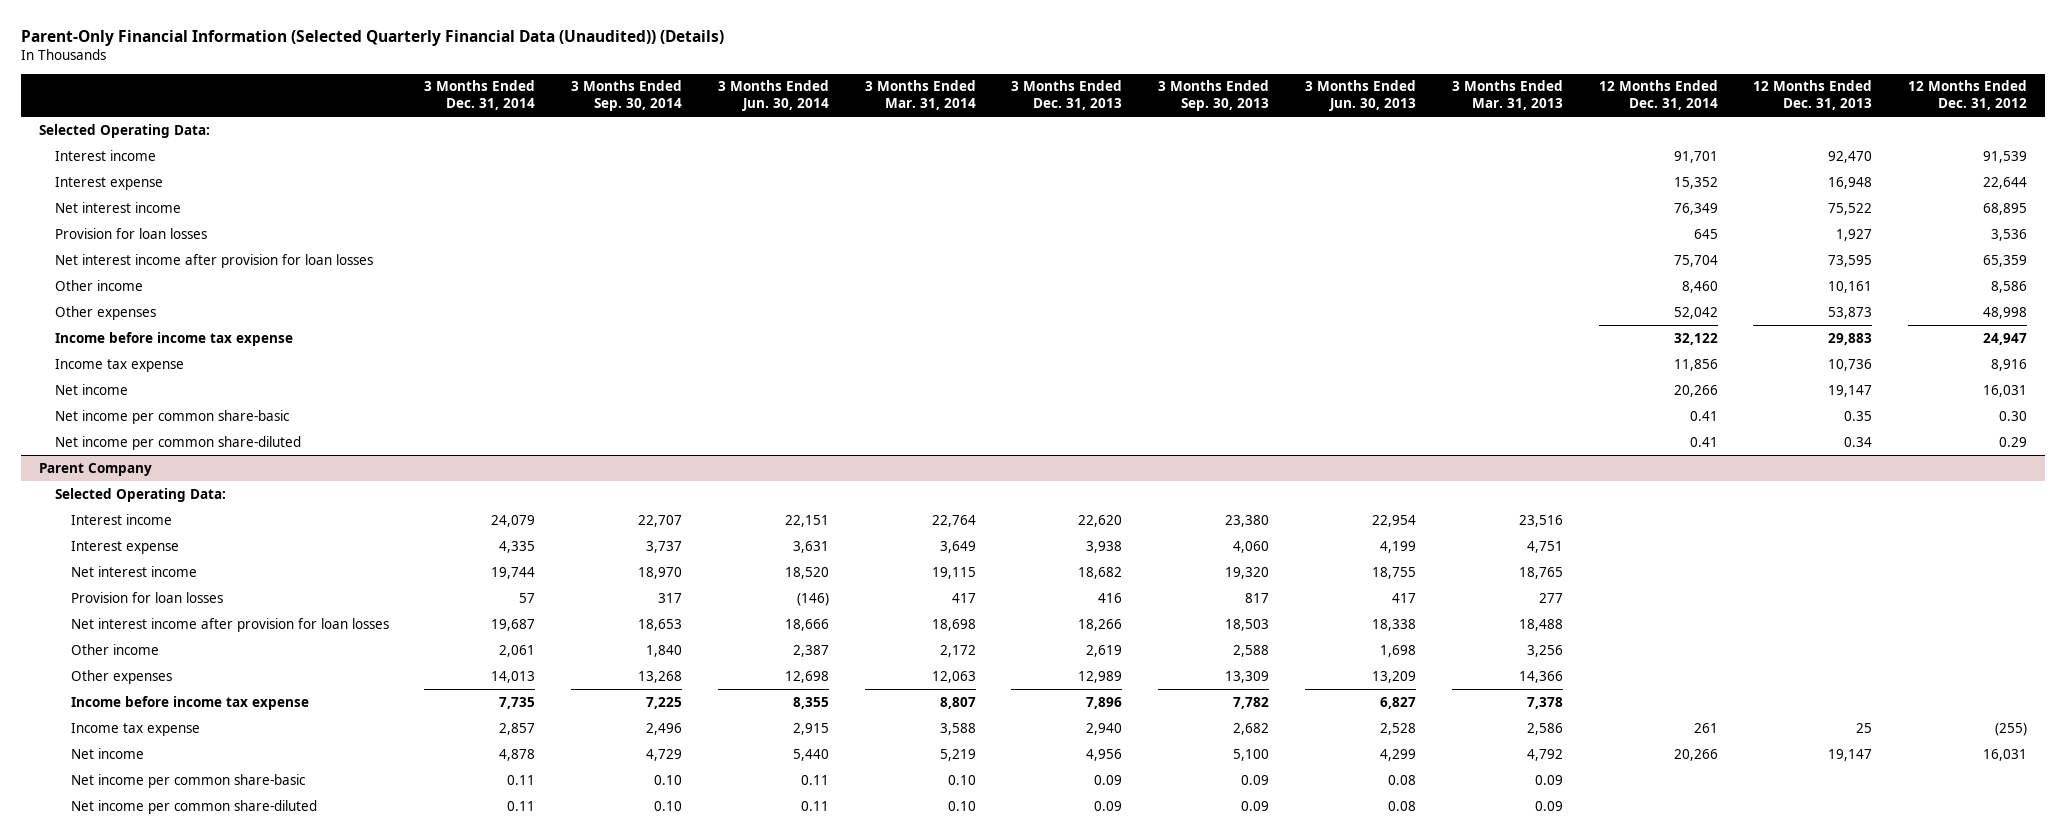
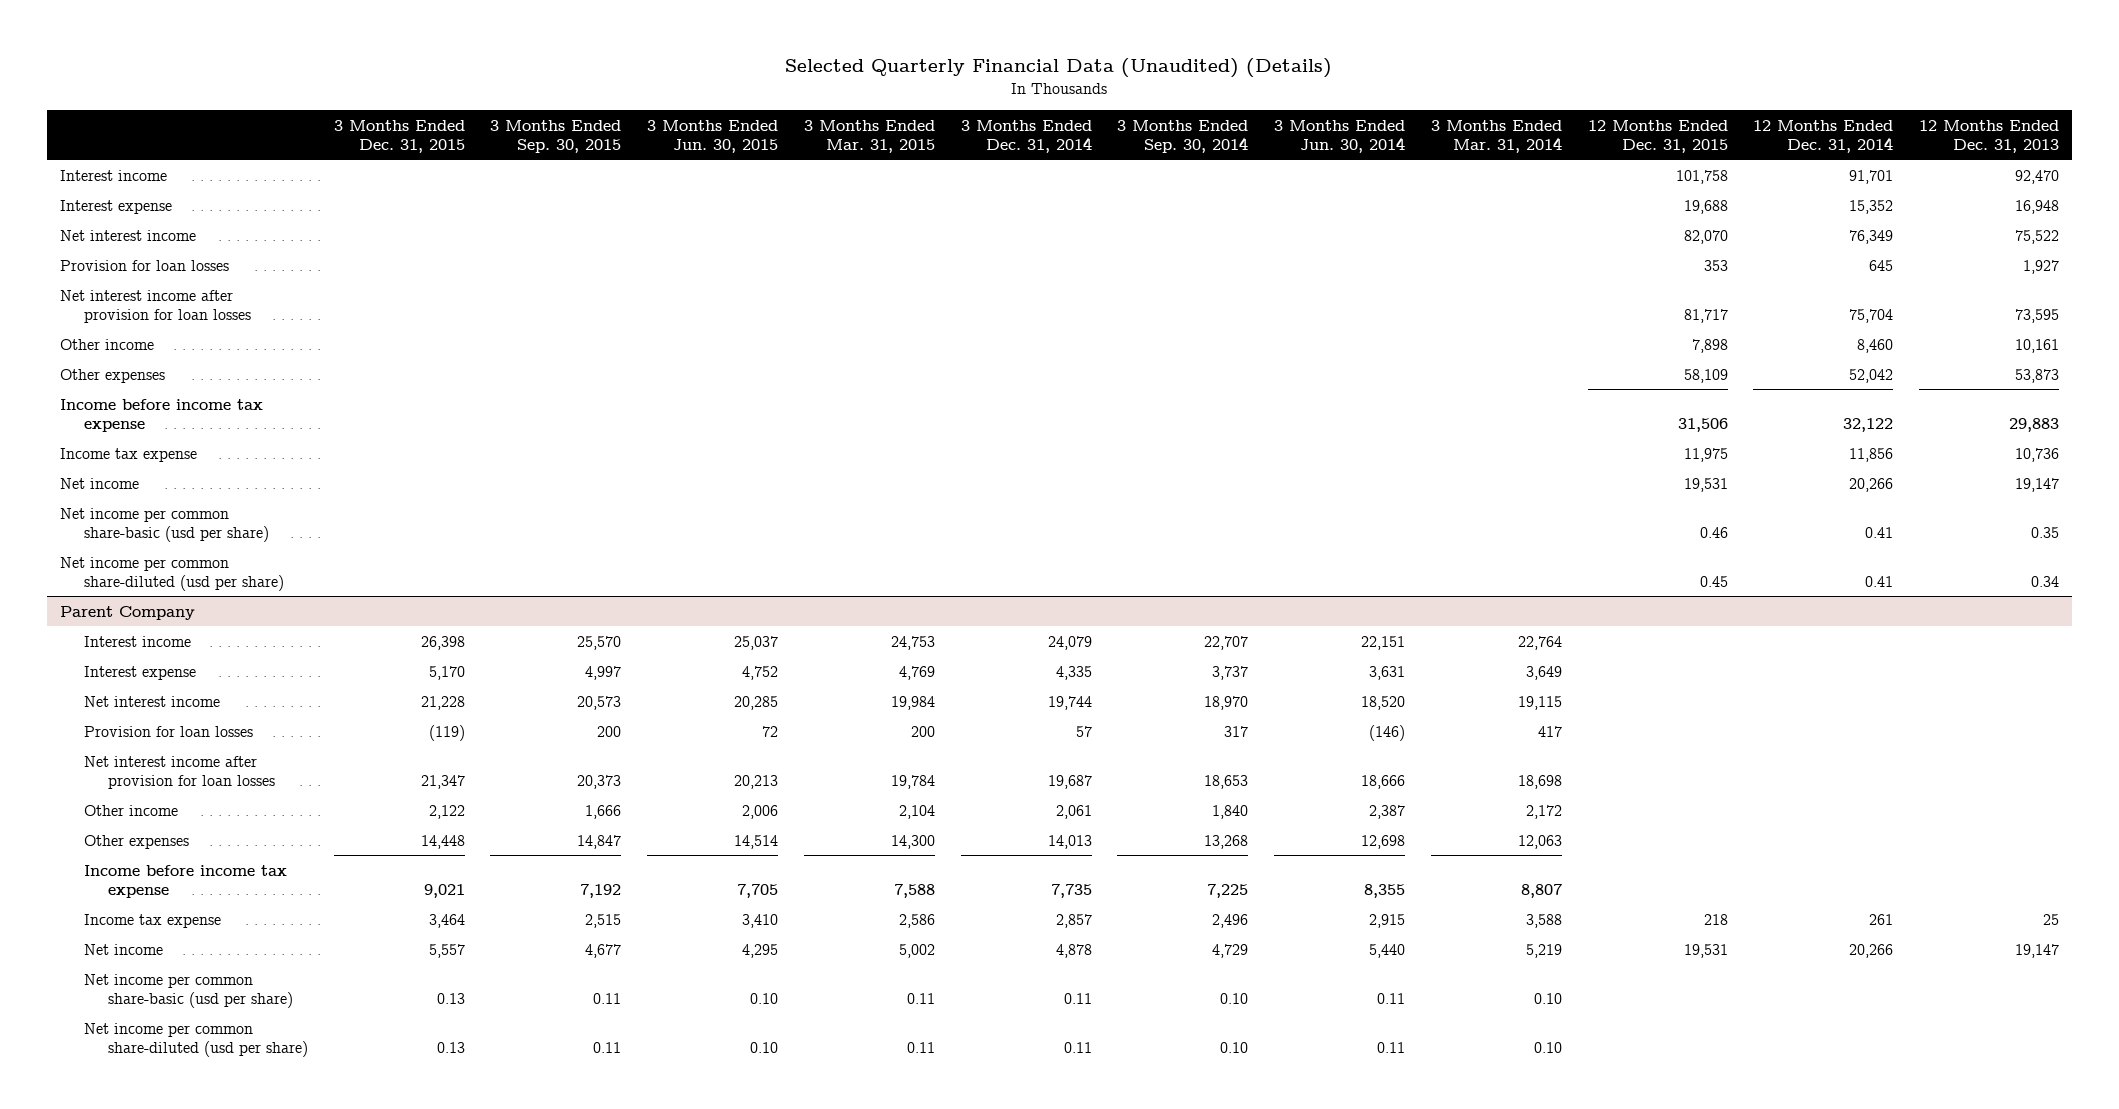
[21,30,725,47] Parent-Only Financial Information (Selected Quarterly Financial Data (Unaudited)) (Details) -> [785,57,1333,78] Selected Quarterly Financial Data (Unaudited) (Details)
[1011,80,1123,111] 3 Months Ended Dec. 31, 2013 -> none
[1158,80,1270,112] 3 Months Ended Sep. 30, 2013 -> none
[1304,80,1416,112] 3 Months Ended Jun. 30, 2013 -> none
[1451,80,1563,111] 3 Months Ended Mar. 31, 2013 -> none
[1908,80,2028,111] 12 Months Ended Dec. 31, 2012 -> none
none -> [333,119,465,153] 3 Months Ended Dec. 31, 2015
none -> [490,119,622,153] 3 Months Ended Sep. 30, 2015
none -> [647,119,779,153] 3 Months Ended Jun. 30, 2015
none -> [803,119,935,153] 3 Months Ended Mar. 31, 2015
none -> [1587,119,1728,153] 12 Months Ended Dec. 31, 2015
[39,123,211,138] Selected Operating Data: -> none
[54,409,290,424] Net income per common share-basic -> [59,507,269,542] Net income per common share-basic (usd per share)
[54,435,301,450] Net income per common share-diluted -> [59,556,284,591] Net income per common share-diluted (usd per share)
[54,487,226,502] Selected Operating Data: -> none
[70,773,306,788] Net income per common share-basic -> [83,973,293,1008] Net income per common share-basic (usd per share)
[70,799,317,814] Net income per common share-diluted -> [83,1022,308,1057] Net income per common share-diluted (usd per share)

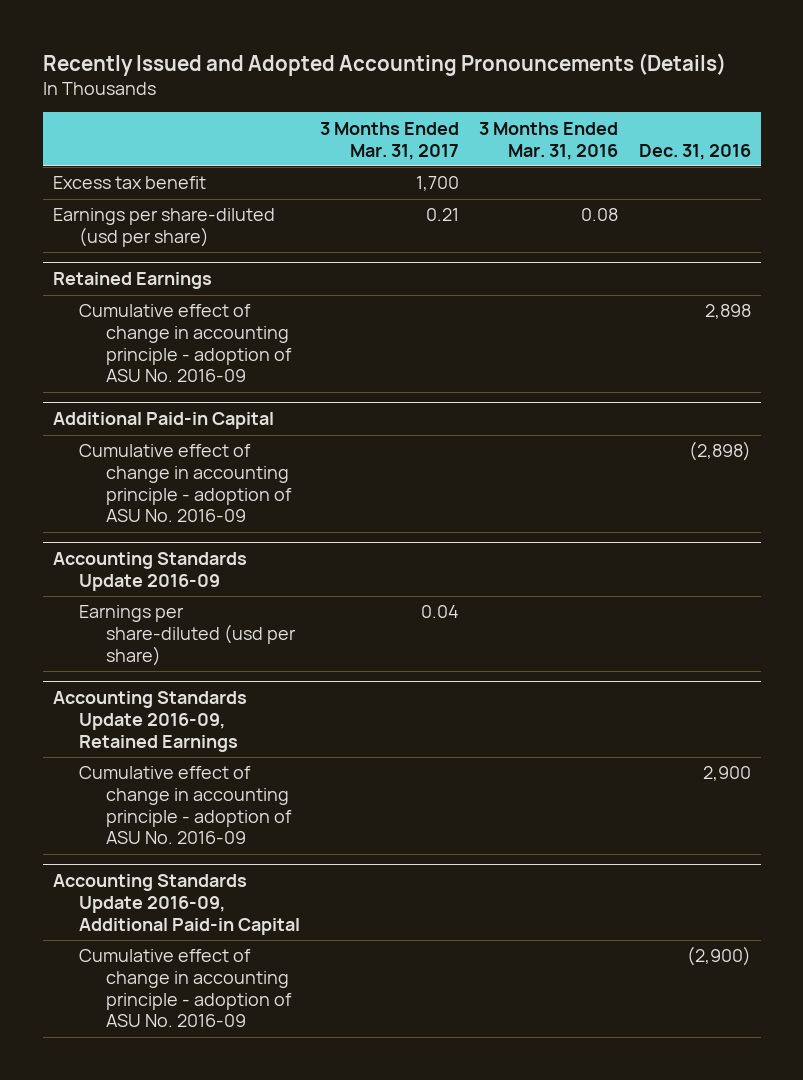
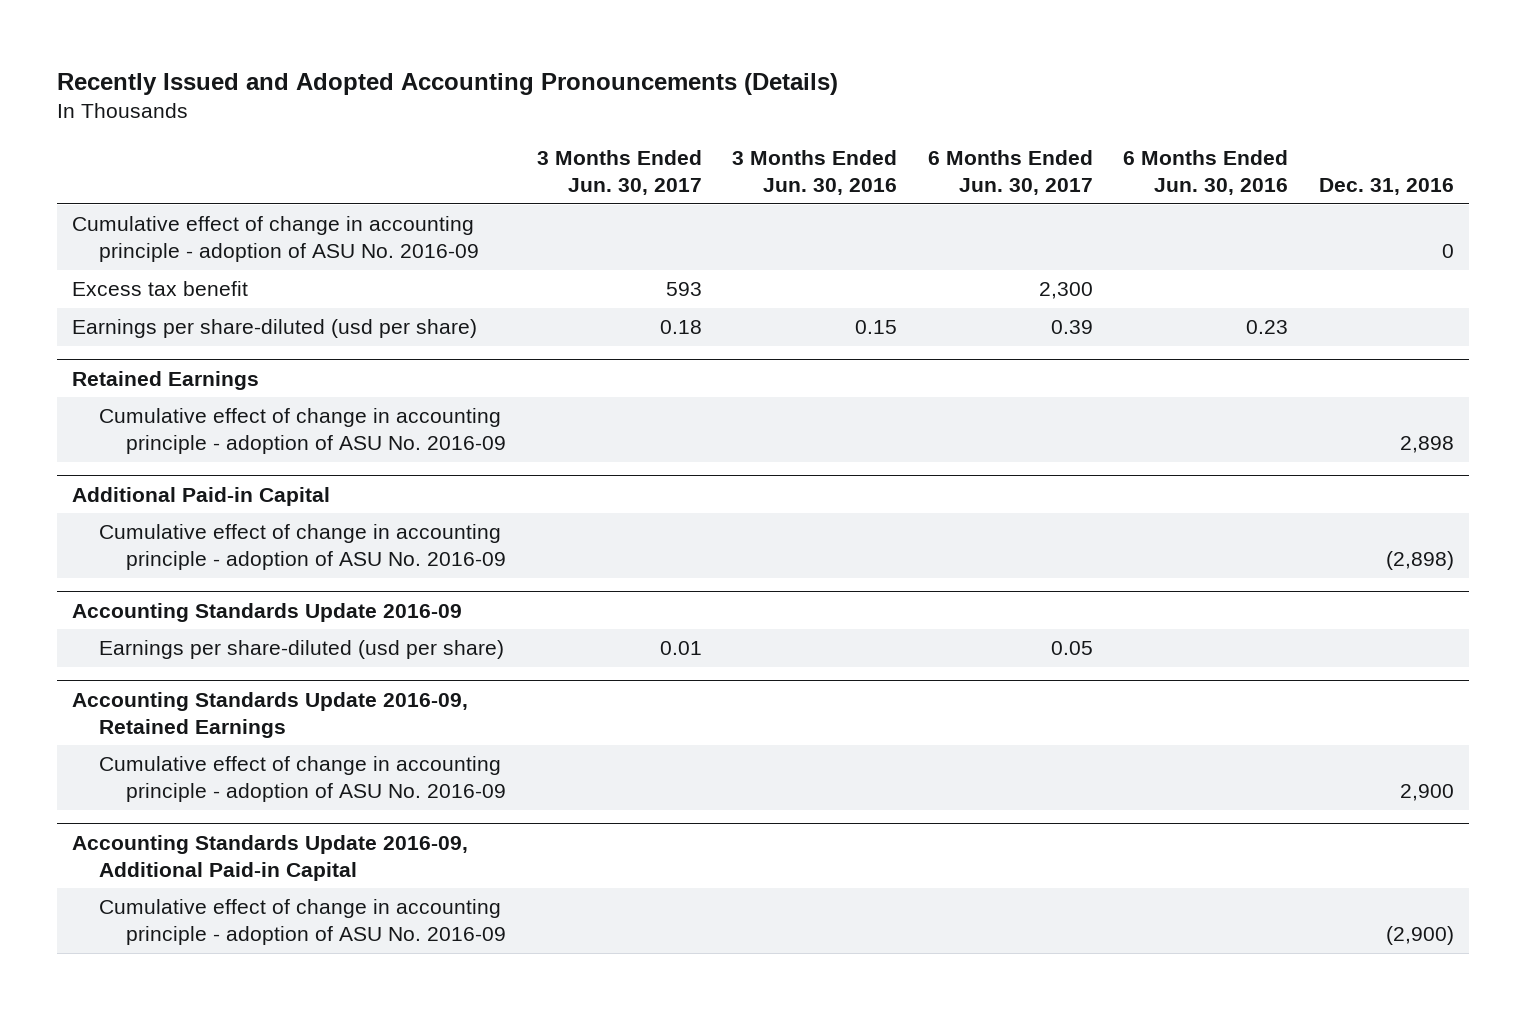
[320,121,460,160] 3 Months Ended Mar. 31, 2017 -> none
[479,121,619,160] 3 Months Ended Mar. 31, 2016 -> none
none -> [536,150,702,196] 3 Months Ended Jun. 30, 2017
none -> [732,150,898,196] 3 Months Ended Jun. 30, 2016
none -> [927,150,1093,196] 6 Months Ended Jun. 30, 2017
none -> [1123,150,1289,196] 6 Months Ended Jun. 30, 2016
none -> [72,216,480,263] Cumulative effect of change in accounting principle - adoption of ASU No. 2016-09

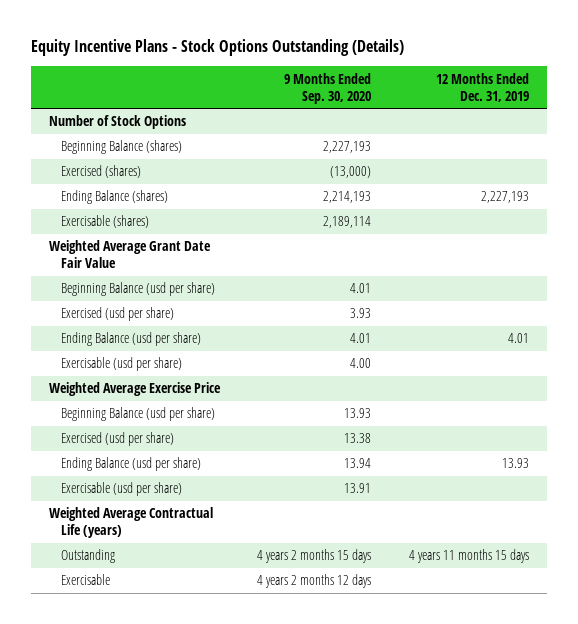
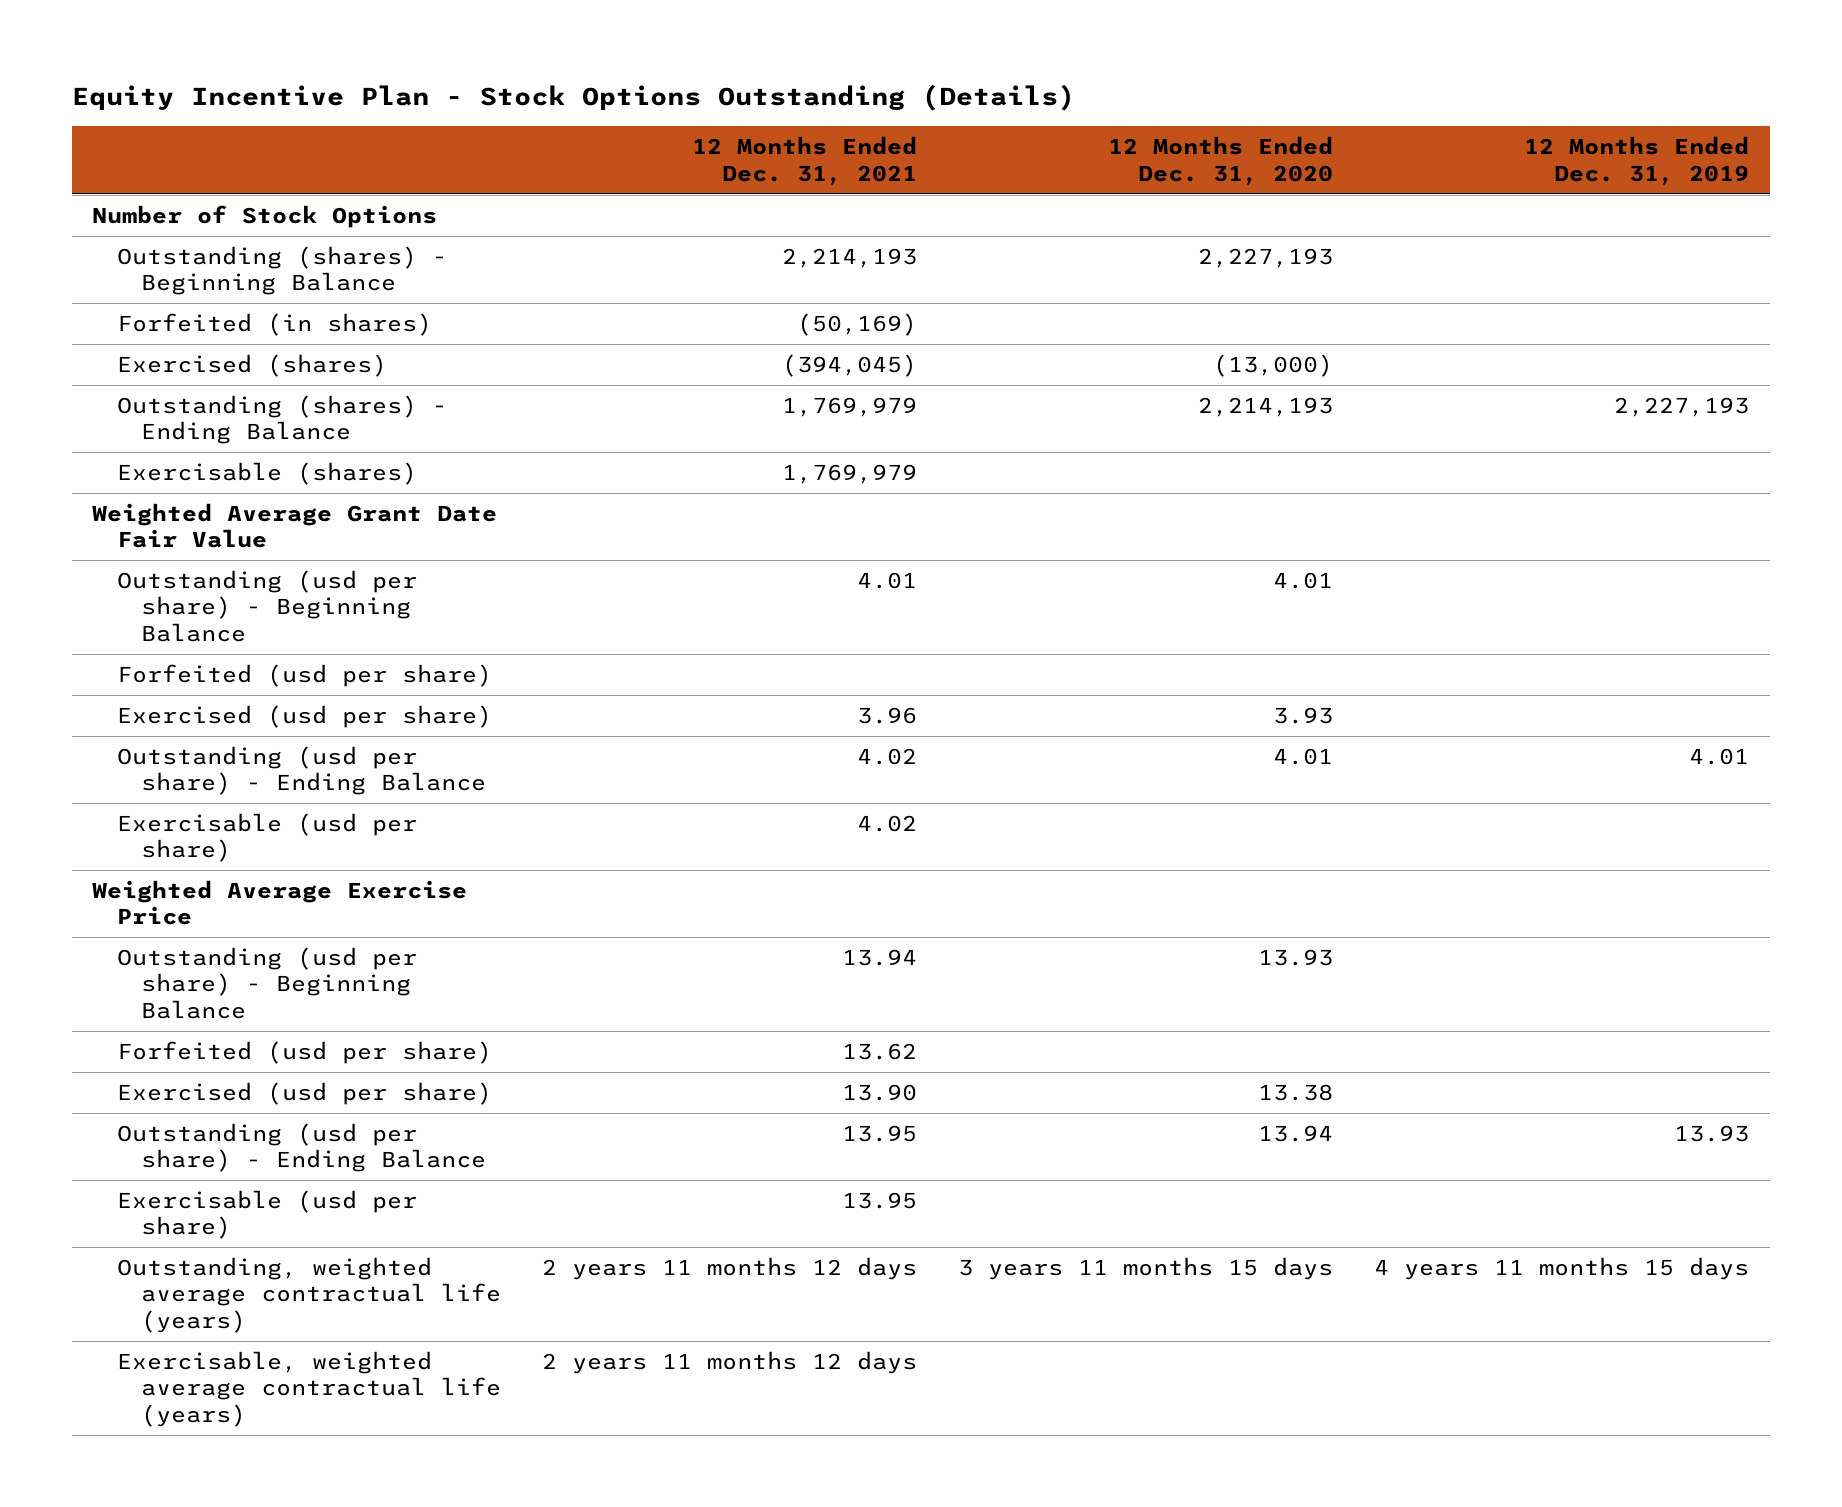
[30,39,404,57] Equity Incentive Plans - Stock Options Outstanding (Details) -> [71,84,1075,112] Equity Incentive Plan - Stock Options Outstanding (Details)
[284,72,372,104] 9 Months Ended Sep. 30, 2020 -> none
none -> [692,136,918,185] 12 Months Ended Dec. 31, 2021
none -> [1108,136,1334,185] 12 Months Ended Dec. 31, 2020
[60,140,182,155] Beginning Balance (shares) -> [116,245,447,296] Outstanding (shares) - Beginning Balance
none -> [116,312,432,336] Forfeited (in shares)
[60,190,168,205] Ending Balance (shares) -> [116,394,447,445] Outstanding (shares) - Ending Balance
[60,282,215,297] Beginning Balance (usd per share) -> [116,569,417,642] Outstanding (usd per share) - Beginning Balance
none -> [116,663,492,687] Forfeited (usd per share)
[60,332,201,347] Ending Balance (usd per share) -> [116,745,487,796] Outstanding (usd per share) - Ending Balance
[60,407,215,422] Beginning Balance (usd per share) -> [116,946,417,1019] Outstanding (usd per share) - Beginning Balance
none -> [116,1040,492,1064] Forfeited (usd per share)
[60,457,201,472] Ending Balance (usd per share) -> [116,1122,487,1173] Outstanding (usd per share) - Ending Balance
[49,507,214,539] Weighted Average Contractual Life (years) -> none
[60,549,115,564] Outstanding -> [116,1256,502,1333] Outstanding, weighted average contractual life (years)
[60,574,110,586] Exercisable -> [116,1350,502,1427] Exercisable, weighted average contractual life (years)

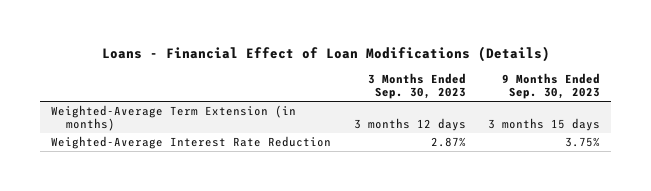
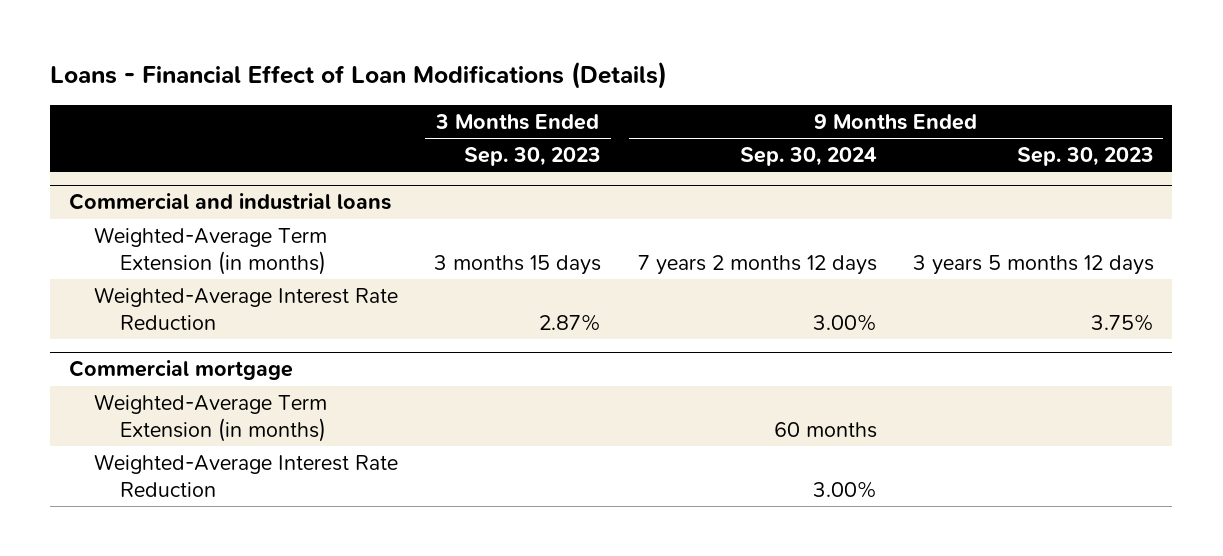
none -> [739,146,877,166] Sep. 30, 2024
none -> [68,193,391,211] Commercial and industrial loans
[353,118,466,132] 3 months 12 days -> [434,254,602,275] 3 months 15 days
[487,118,600,132] 3 months 15 days -> [913,254,1155,275] 3 years 5 months 12 days
none -> [68,360,293,381] Commercial mortgage
none -> [94,393,328,442] Weighted-Average Term Extension (in months)
none -> [94,453,399,497] Weighted-Average Interest Rate Reduction

